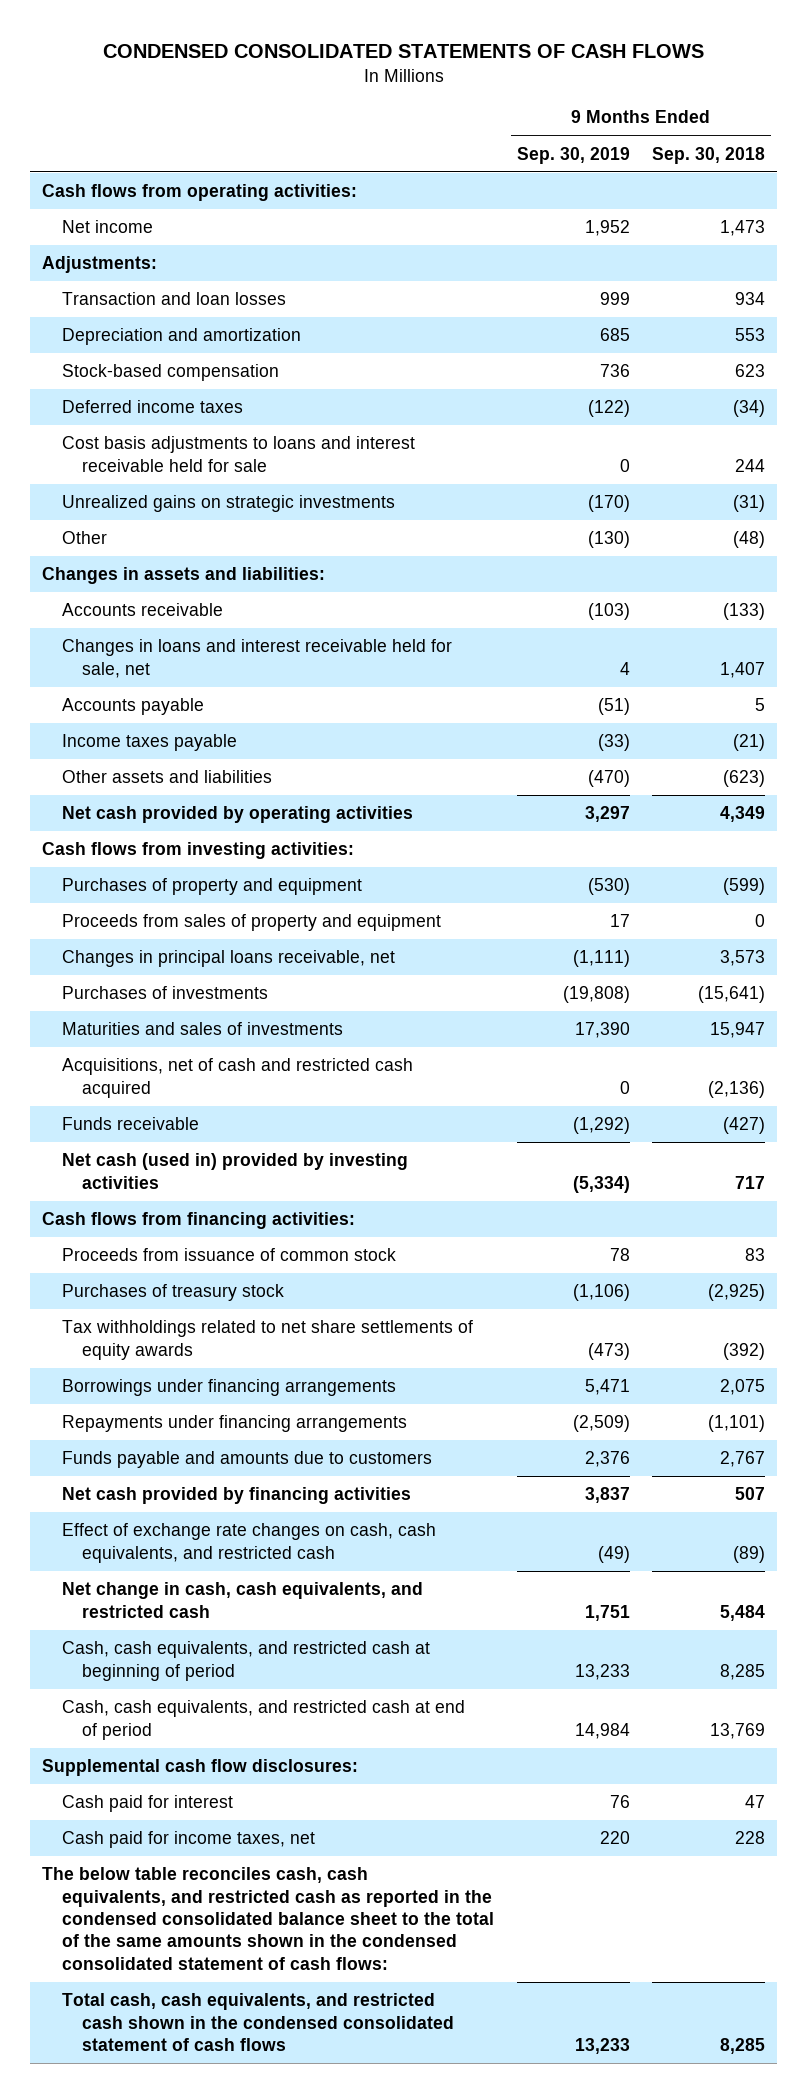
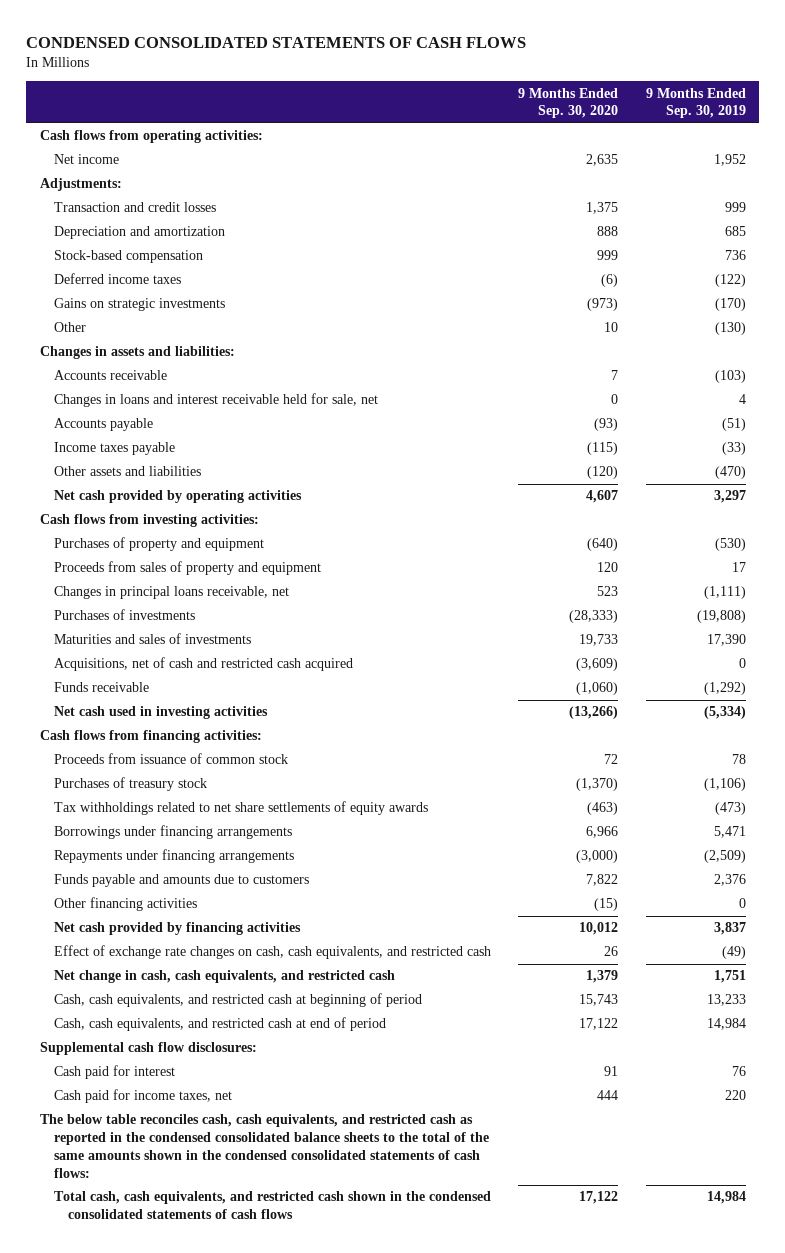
[652,146,766,164] Sep. 30, 2018 -> none
none -> [518,87,619,119] 9 Months Ended Sep. 30, 2020
[61,292,286,306] Transaction and loan losses -> [53,202,216,213] Transaction and credit losses
[61,436,415,472] Cost basis adjustments to loans and interest receivable held for sale -> none
[61,495,395,513] Unrealized gains on strategic investments -> [53,298,225,312] Gains on strategic investments
[61,1153,408,1189] Net cash (used in) provided by investing activities -> [53,706,268,720] Net cash used in investing activities
none -> [53,897,197,912] Other financing activities
[41,1867,494,1970] The below table reconciles cash, cash equivalents, and restricted cash as reported in the condensed consolidated balance sheet to the total of the same amounts shown in the condensed consolidated statement of cash flows: -> [39,1114,489,1178] The below table reconciles cash, cash equivalents, and restricted cash as reported in the condensed consolidated balance sheets to the total of the same amounts shown in the condensed consolidated statements of cash flows:
[61,1993,455,2051] Total cash, cash equivalents, and restricted cash shown in the condensed consolidated statement of cash flows -> [53,1191,491,1220] Total cash, cash equivalents, and restricted cash shown in the condensed consolidated statements of cash flows
[574,2037,630,2054] 13,233 -> [706,1191,746,1205] 14,984

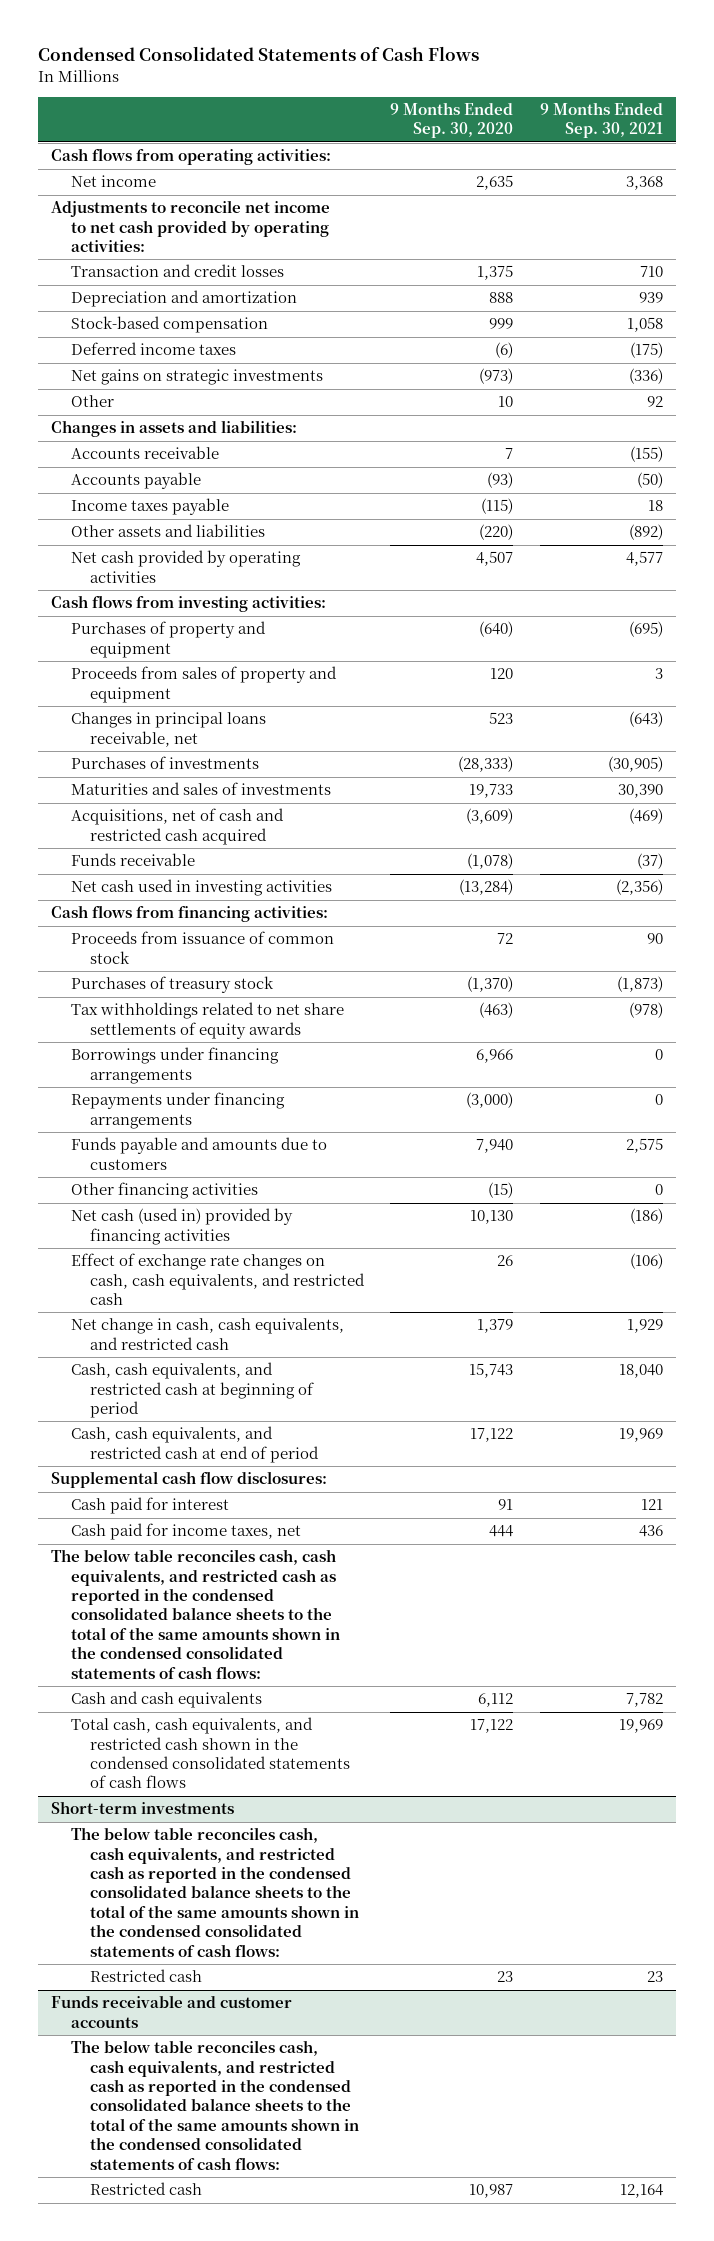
[25,36,526,48] CONDENSED CONSOLIDATED STATEMENTS OF CASH FLOWS -> [38,46,480,62] Condensed Consolidated Statements of Cash Flows
[645,87,746,119] 9 Months Ended Sep. 30, 2019 -> none
none -> [539,101,663,139] 9 Months Ended Sep. 30, 2021
[39,178,122,192] Adjustments: -> [51,200,331,253] Adjustments to reconcile net income to net cash provided by operating activities:
[53,298,225,312] Gains on strategic investments -> [70,369,323,386] Net gains on strategic investments
[53,393,378,408] Changes in loans and interest receivable held for sale, net -> none
[587,466,619,480] (120) -> [479,524,514,541] (220)
[586,490,619,504] 4,607 -> [476,551,514,567] 4,507
[576,682,619,696] (1,060) -> [467,853,514,870] (1,078)
[569,706,619,720] (13,266) -> [459,879,514,896] (13,284)
[586,874,619,887] 7,822 -> [476,1139,514,1154] 7,940
[53,922,301,936] Net cash provided by financing activities -> [70,1208,293,1245] Net cash (used in) provided by financing activities
[579,922,619,936] 10,012 -> [470,1210,514,1225] 10,130
none -> [70,1691,262,1709] Cash and cash equivalents
none -> [51,1801,235,1815] Short-term investments
none -> [70,1827,360,1957] The below table reconciles cash, cash equivalents, and restricted cash as reported in the condensed consolidated balance sheets to the total of the same amounts shown in the condensed consolidated statements of cash flows:
none -> [90,1969,203,1983] Restricted cash
none -> [51,1995,293,2028] Funds receivable and customer accounts
none -> [70,2040,360,2170] The below table reconciles cash, cash equivalents, and restricted cash as reported in the condensed consolidated balance sheets to the total of the same amounts shown in the condensed consolidated statements of cash flows:
none -> [90,2182,203,2196] Restricted cash

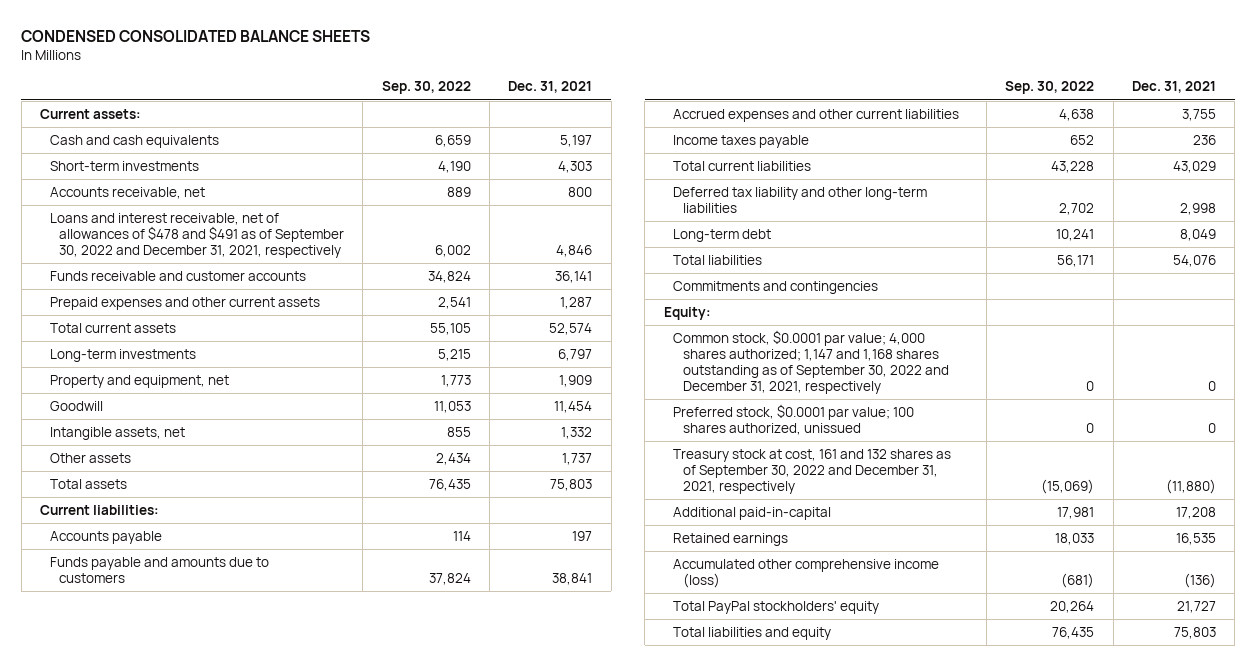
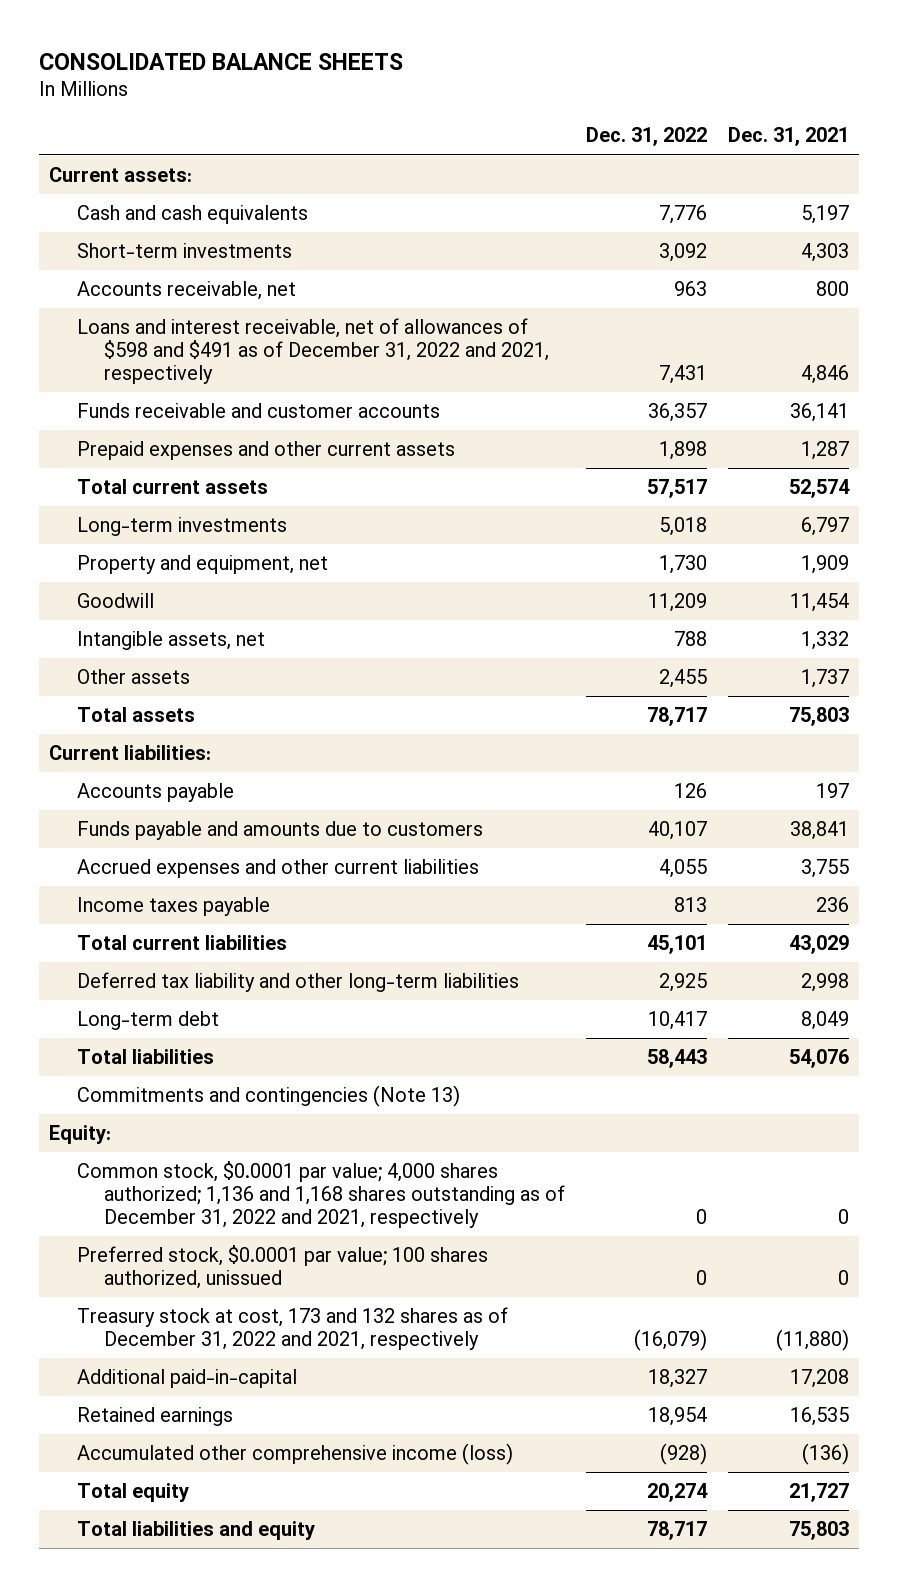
[21,29,371,42] CONDENSED CONSOLIDATED BALANCE SHEETS -> [38,52,403,70] CONSOLIDATED BALANCE SHEETS
[381,81,471,95] Sep. 30, 2022 -> none
none -> [585,127,707,147] Dec. 31, 2022
[49,213,345,258] Loans and interest receivable, net of allowances of $478 and $491 as of September 30, 2022 and December 31, 2021, respectively -> [76,318,549,384] Loans and interest receivable, net of allowances of $598 and $491 as of December 31, 2022 and 2021, respectively
[673,281,879,295] Commitments and contingencies -> [76,1085,460,1108] Commitments and contingencies (Note 13)
[673,330,949,394] Common stock, $0.0001 par value; 4,000 shares authorized; 1,147 and 1,168 shares outstanding as of September 30, 2022 and December 31, 2021, respectively -> [76,1161,565,1228] Common stock, $0.0001 par value; 4,000 shares authorized; 1,136 and 1,168 shares outstanding as of December 31, 2022 and 2021, respectively
[673,449,952,494] Treasury stock at cost, 161 and 132 shares as of September 30, 2022 and December 31, 2021, respectively -> [76,1307,508,1351] Treasury stock at cost, 173 and 132 shares as of December 31, 2022 and 2021, respectively
[673,601,880,615] Total PayPal stockholders' equity -> [76,1483,189,1503] Total equity

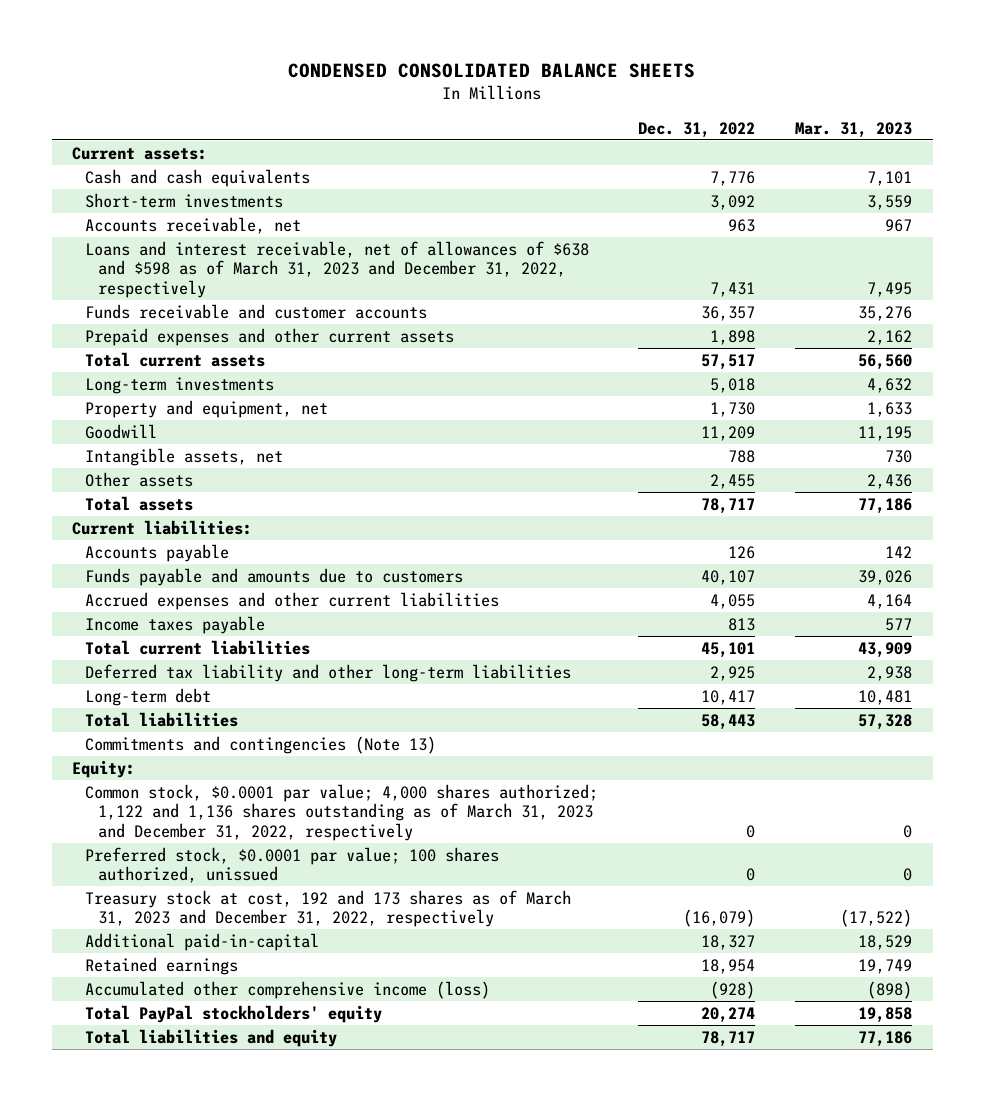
[38,52,403,70] CONSOLIDATED BALANCE SHEETS -> [288,63,696,79] CONDENSED CONSOLIDATED BALANCE SHEETS
[727,127,849,147] Dec. 31, 2021 -> none
none -> [795,121,913,138] Mar. 31, 2023
[76,318,549,384] Loans and interest receivable, net of allowances of $598 and $491 as of December 31, 2022 and 2021, respectively -> [85,240,590,298] Loans and interest receivable, net of allowances of $638 and $598 as of March 31, 2023 and December 31, 2022, respectively
[76,1161,565,1228] Common stock, $0.0001 par value; 4,000 shares authorized; 1,136 and 1,168 shares outstanding as of December 31, 2022 and 2021, respectively -> [85,783,599,841] Common stock, $0.0001 par value; 4,000 shares authorized; 1,122 and 1,136 shares outstanding as of March 31, 2023 and December 31, 2022, respectively
[76,1307,508,1351] Treasury stock at cost, 173 and 132 shares as of December 31, 2022 and 2021, respectively -> [85,889,572,928] Treasury stock at cost, 192 and 173 shares as of March 31, 2023 and December 31, 2022, respectively
[76,1483,189,1503] Total equity -> [85,1004,383,1023] Total PayPal stockholders' equity

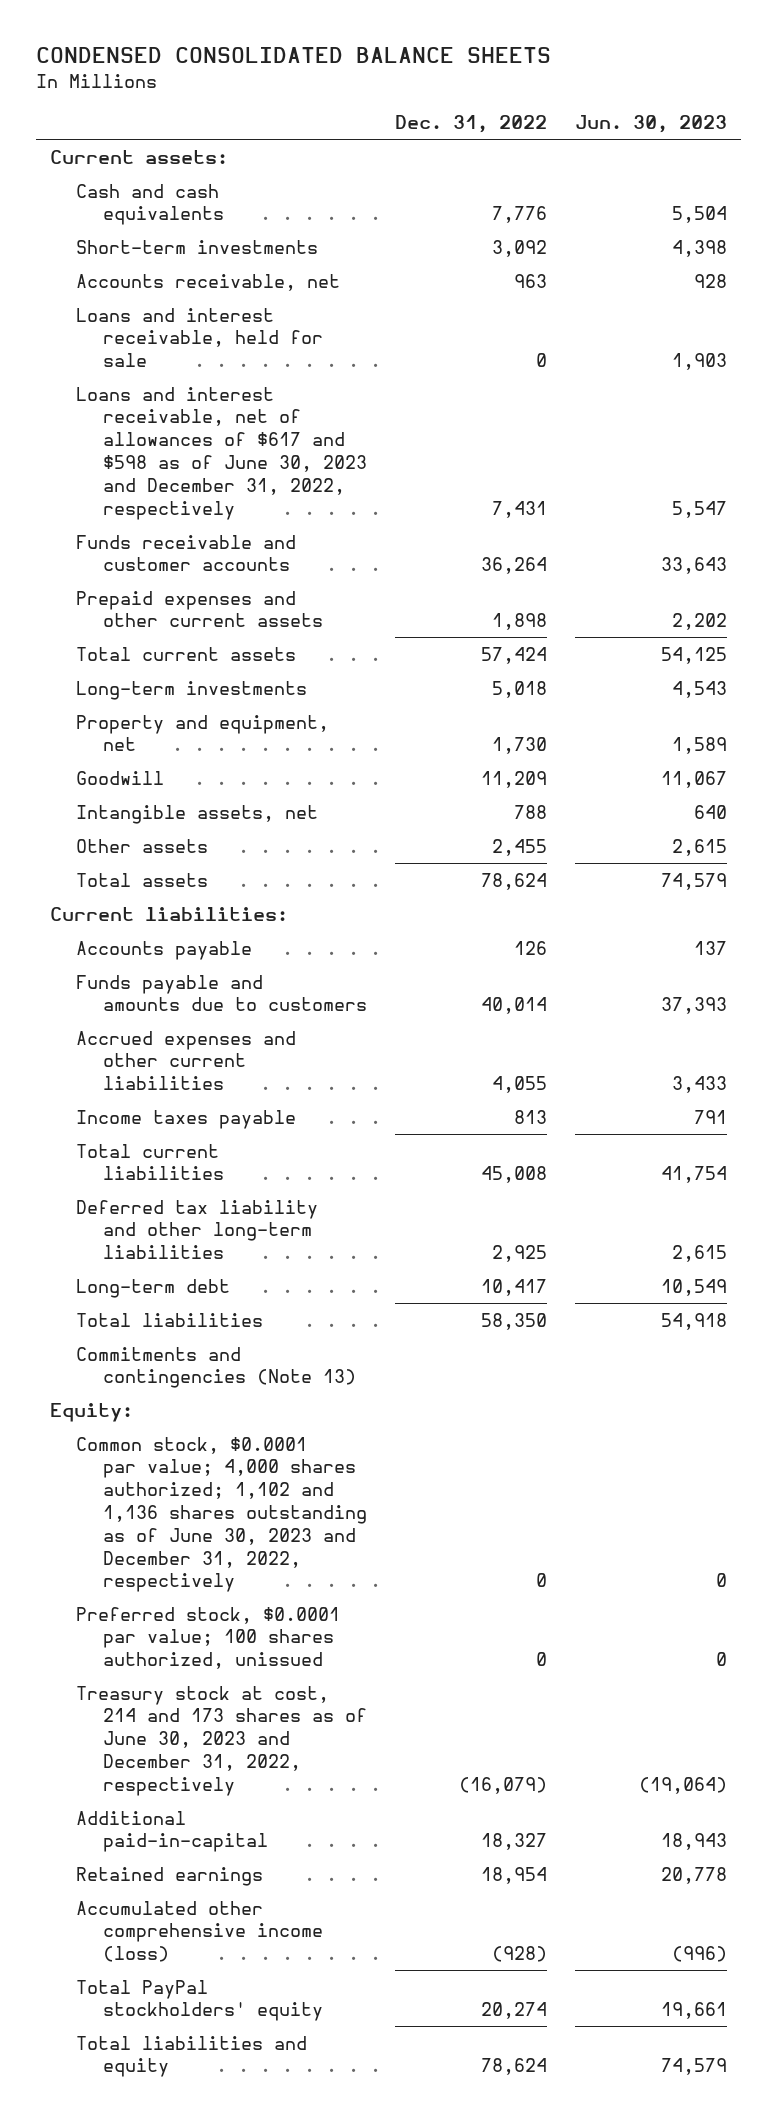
[795,121,913,138] Mar. 31, 2023 -> none
none -> [575,115,728,134] Jun. 30, 2023
none -> [76,307,323,368] Loans and interest receivable, held for sale
[85,240,590,298] Loans and interest receivable, net of allowances of $638 and $598 as of March 31, 2023 and December 31, 2022, respectively -> [76,386,367,520] Loans and interest receivable, net of allowances of $617 and $598 as of June 30, 2023 and December 31, 2022, respectively
[701,305,756,321] 36,357 -> [480,557,547,575] 36,264
[701,353,756,370] 57,517 -> [480,646,547,664] 57,424
[701,497,756,514] 78,717 -> [480,872,547,890] 78,624
[701,569,756,585] 40,107 -> [480,997,547,1015] 40,014
[701,641,756,658] 45,101 -> [480,1166,547,1184] 45,008
[701,713,756,730] 58,443 -> [480,1312,547,1330] 58,350
[85,783,599,841] Common stock, $0.0001 par value; 4,000 shares authorized; 1,122 and 1,136 shares outstanding as of March 31, 2023 and December 31, 2022, respectively -> [76,1436,367,1593] Common stock, $0.0001 par value; 4,000 shares authorized; 1,102 and 1,136 shares outstanding as of June 30, 2023 and December 31, 2022, respectively
[85,889,572,928] Treasury stock at cost, 192 and 173 shares as of March 31, 2023 and December 31, 2022, respectively -> [76,1685,367,1796] Treasury stock at cost, 214 and 173 shares as of June 30, 2023 and December 31, 2022, respectively
[701,1030,756,1047] 78,717 -> [480,2058,547,2076] 78,624

